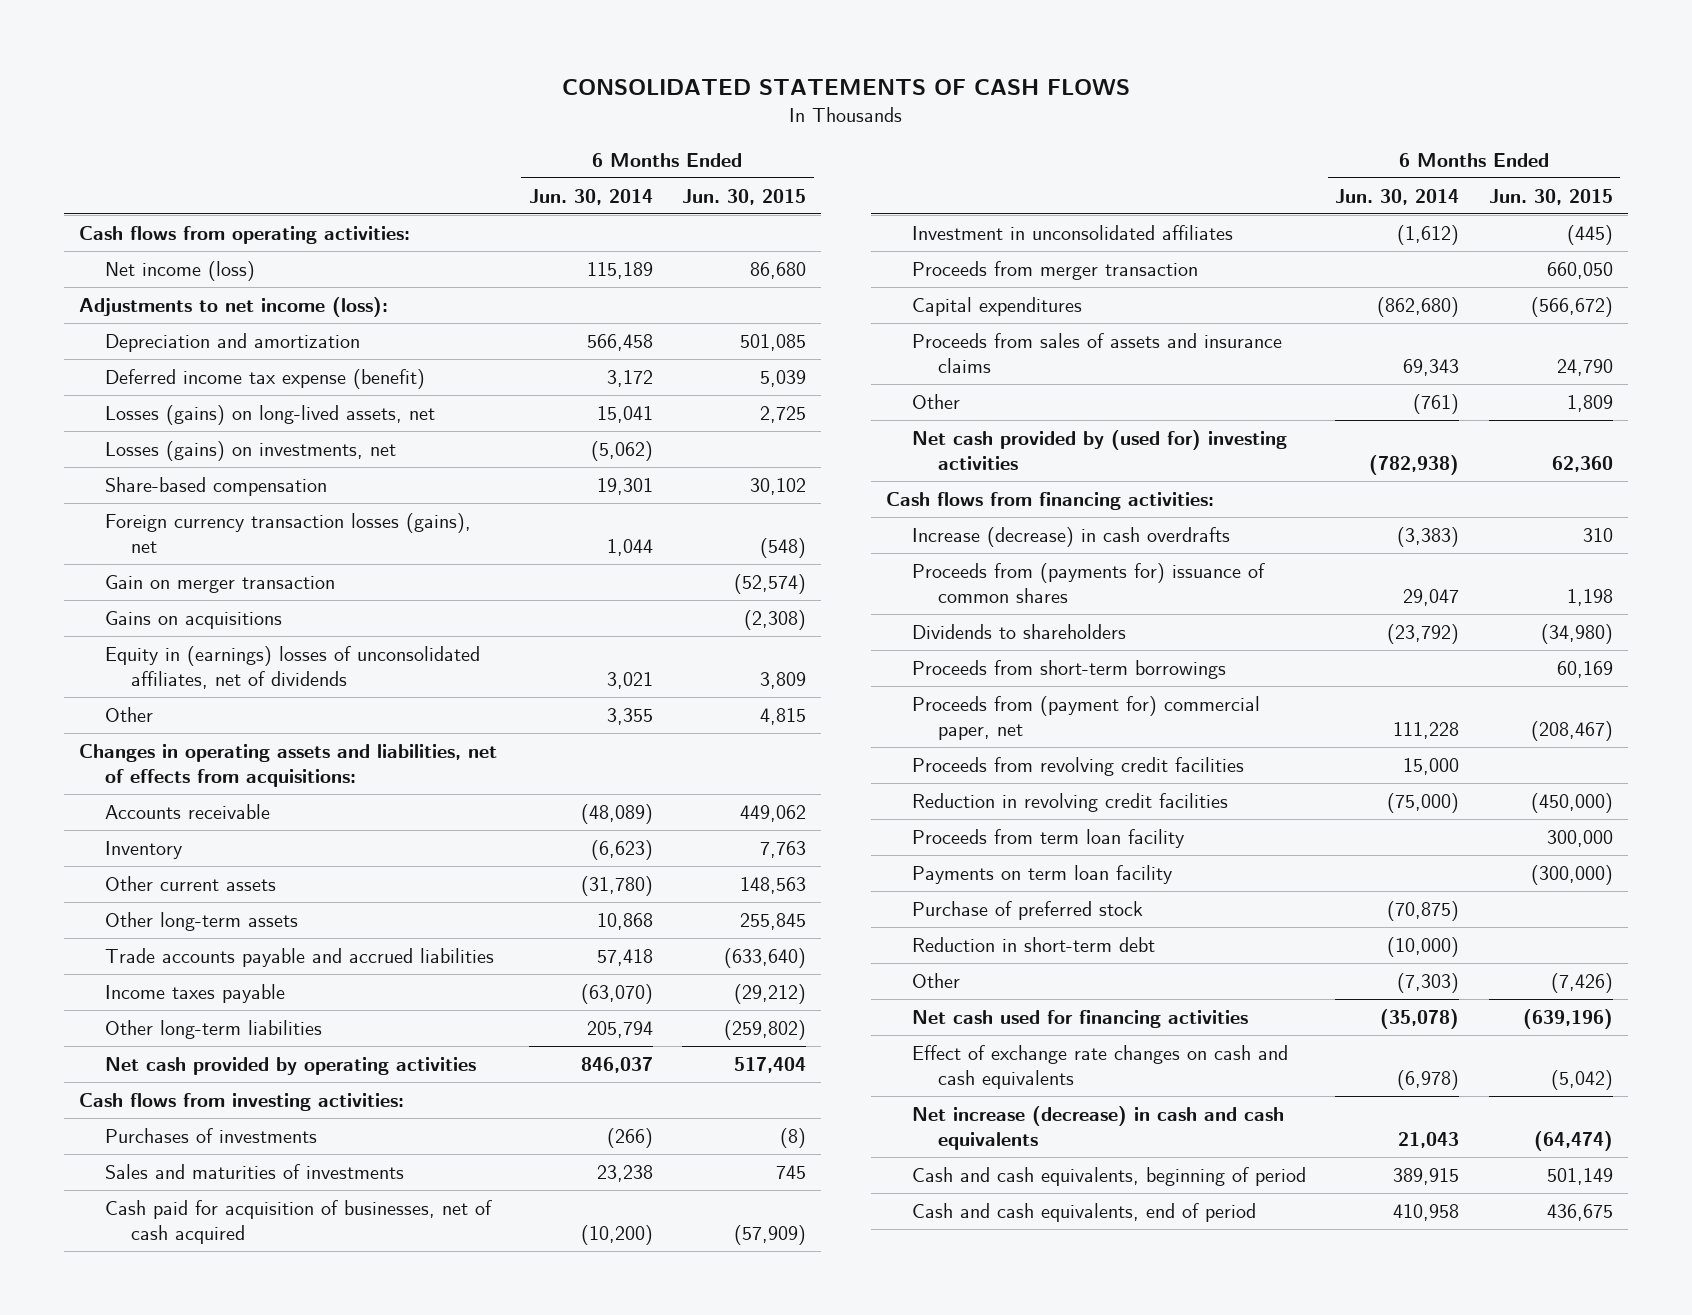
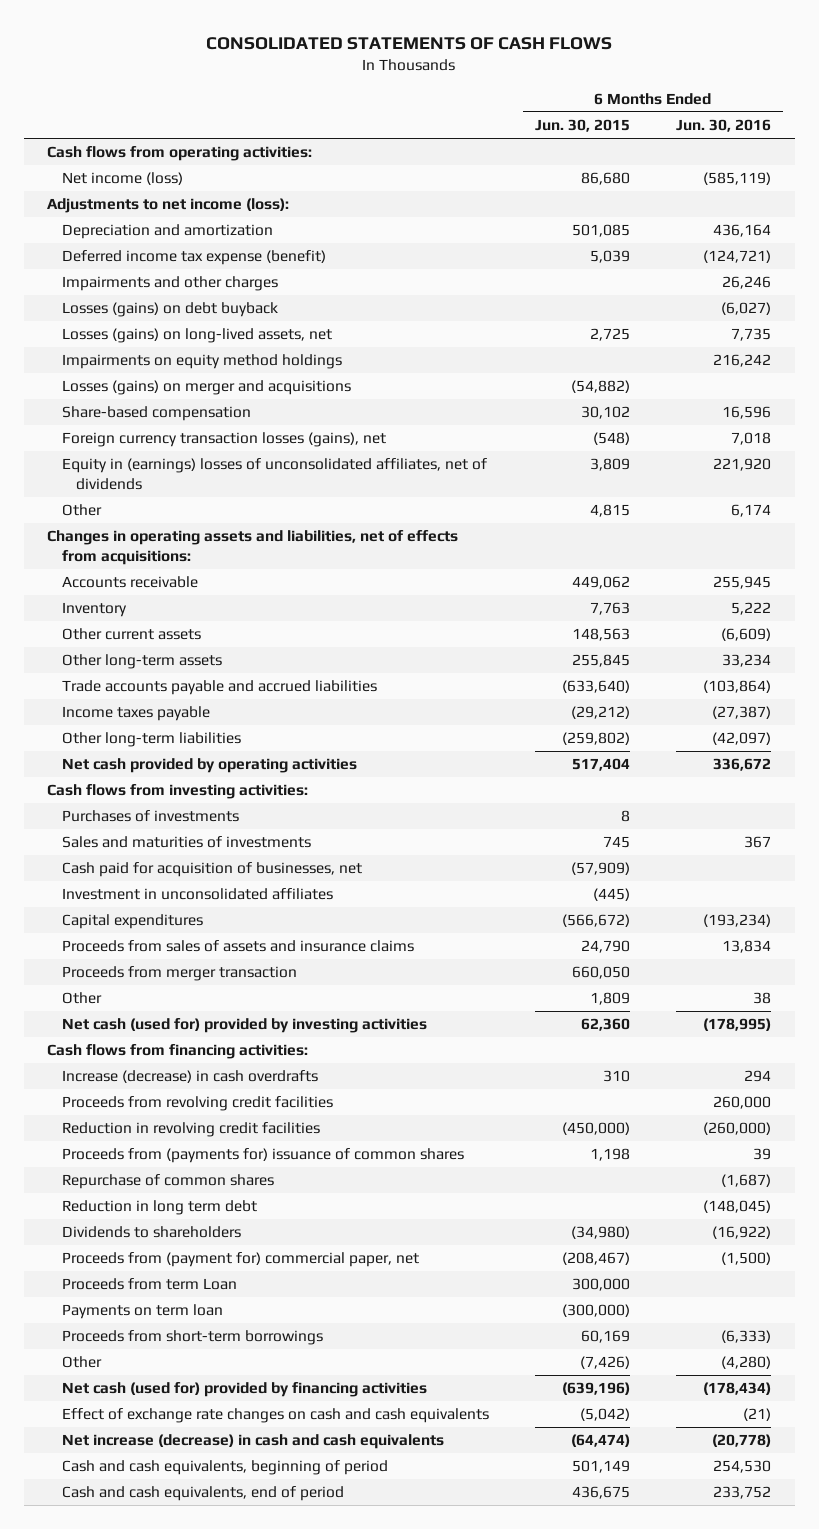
[528,188,653,205] Jun. 30, 2014 -> none
none -> [676,118,772,132] Jun. 30, 2016
none -> [61,276,278,292] Impairments and other charges
none -> [61,302,278,318] Losses (gains) on debt buyback
[104,440,396,461] Losses (gains) on investments, net -> none
none -> [61,354,342,370] Impairments on equity method holdings
none -> [61,380,351,396] Losses (gains) on merger and acquisitions
[104,574,335,593] Gain on merger transaction -> none
[104,610,282,629] Gains on acquisitions -> none
[780,1127,807,1148] (8) -> [620,810,630,823] 8
[104,1199,492,1244] Cash paid for acquisition of businesses, net of cash acquired -> [61,862,362,878] Cash paid for acquisition of businesses, net
[911,260,1198,280] Proceeds from merger transaction -> [61,966,297,982] Proceeds from merger transaction
[911,429,1287,470] Net cash provided by (used for) investing activities -> [61,1018,427,1034] Net cash (used for) provided by investing activities
[911,756,1244,776] Proceeds from revolving credit facilities -> [61,1096,333,1112] Proceeds from revolving credit facilities
[911,792,1228,812] Reduction in revolving credit facilities -> [61,1122,320,1138] Reduction in revolving credit facilities
none -> [61,1174,274,1190] Repurchase of common shares
none -> [61,1200,257,1216] Reduction in long term debt
[911,900,1143,920] Purchase of preferred stock -> none
[911,936,1155,952] Reduction in short-term debt -> none
[911,828,1184,848] Proceeds from term loan facility -> [61,1278,237,1291] Proceeds from term Loan
[911,864,1172,884] Payments on term loan facility -> [61,1304,223,1320] Payments on term loan
[911,659,1226,679] Proceeds from short-term borrowings -> [61,1330,323,1346] Proceeds from short-term borrowings
[911,1009,1248,1028] Net cash used for financing activities -> [61,1382,427,1398] Net cash (used for) provided by financing activities

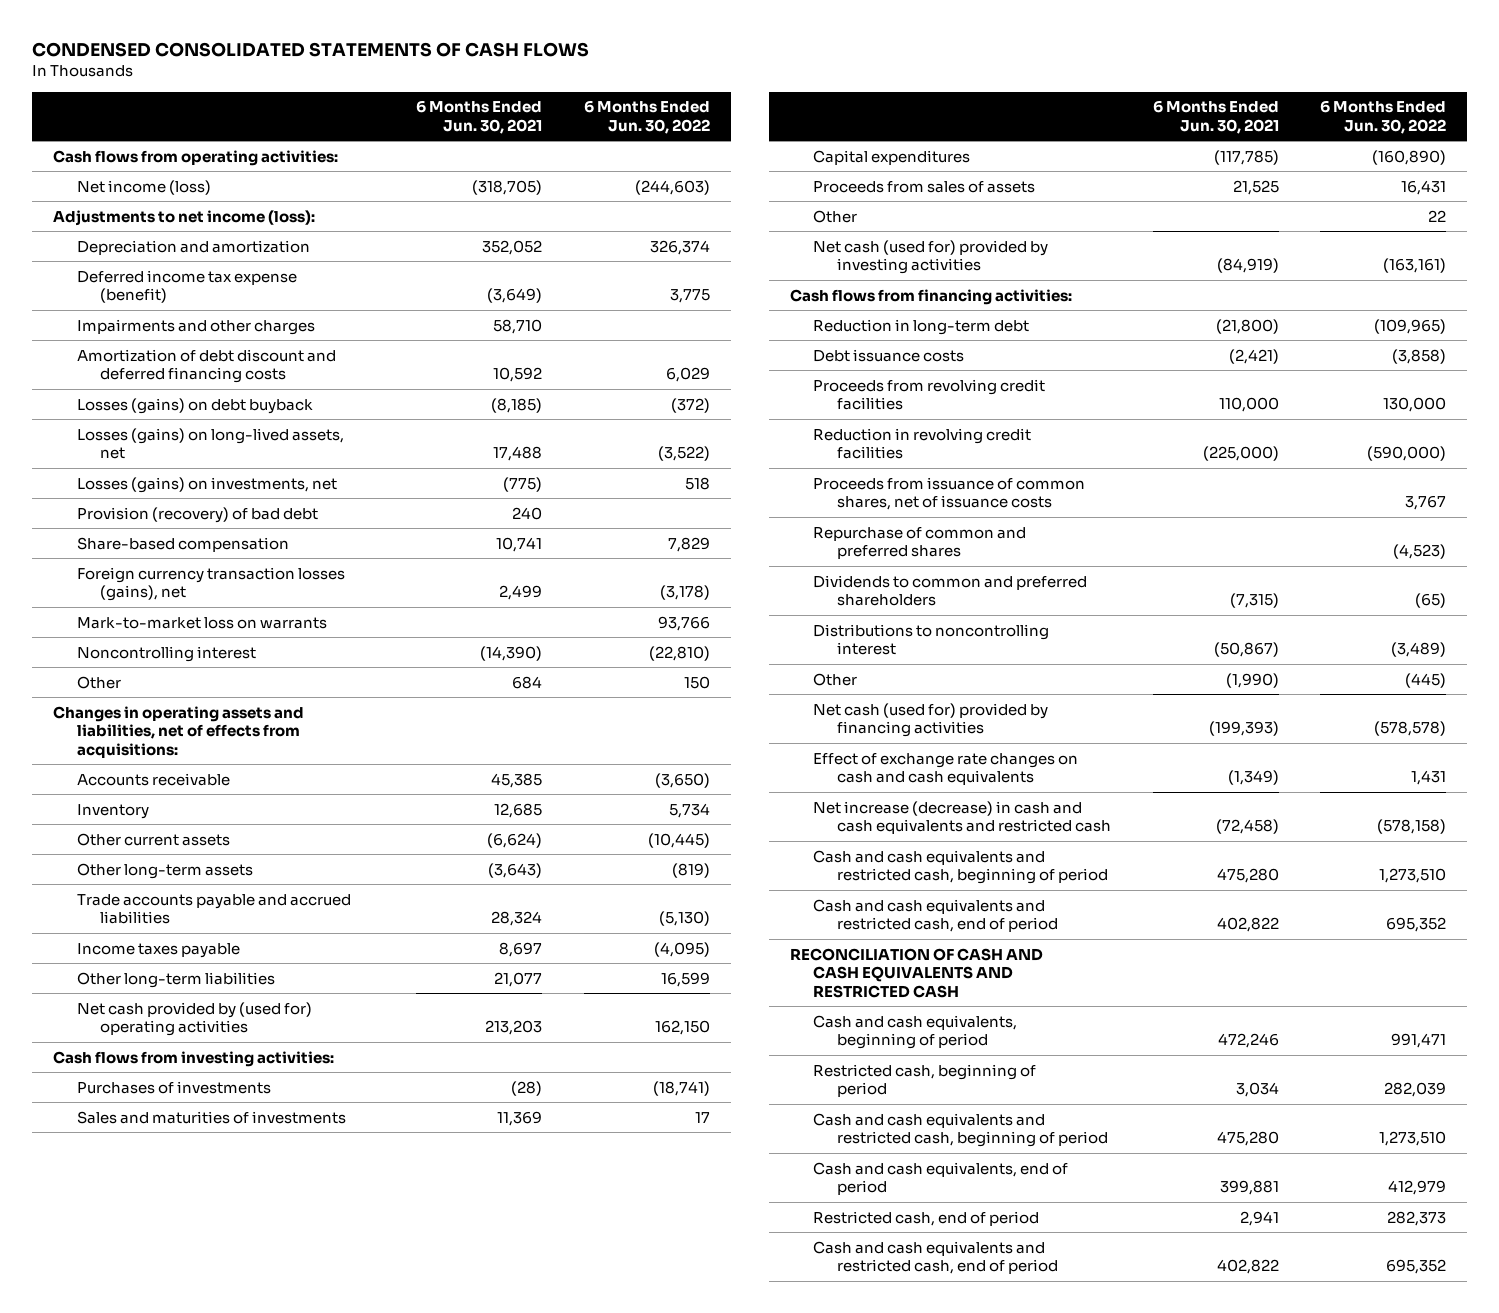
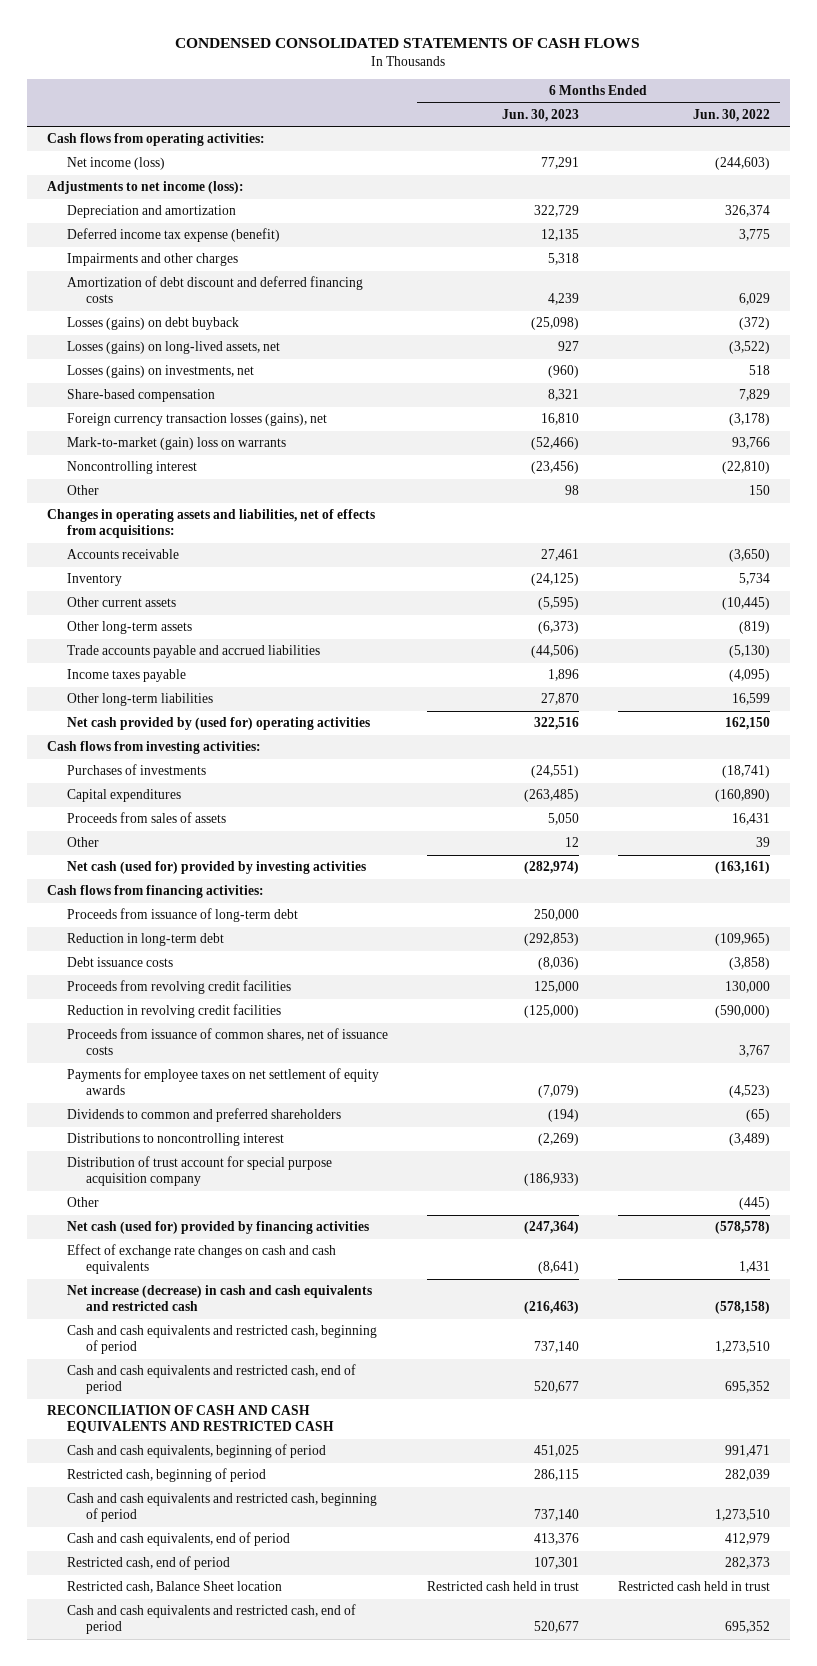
[416,100,543,134] 6 Months Ended Jun. 30, 2021 -> none
none -> [501,108,579,122] Jun. 30, 2023
[76,506,318,523] Provision (recovery) of bad debt -> none
[76,616,327,629] Mark-to-market loss on warrants -> [66,437,286,451] Mark-to-market (gain) loss on warrants
[76,1110,346,1124] Sales and maturities of investments -> none
[1428,209,1447,222] 22 -> [756,837,771,848] 39
none -> [66,908,298,923] Proceeds from issuance of long-term debt
[813,526,1027,560] Repurchase of common and preferred shares -> [66,1068,379,1096] Payments for employee taxes on net settlement of equity awards
none -> [66,1156,332,1187] Distribution of trust account for special purpose acquisition company
none -> [66,1581,282,1594] Restricted cash, Balance Sheet location

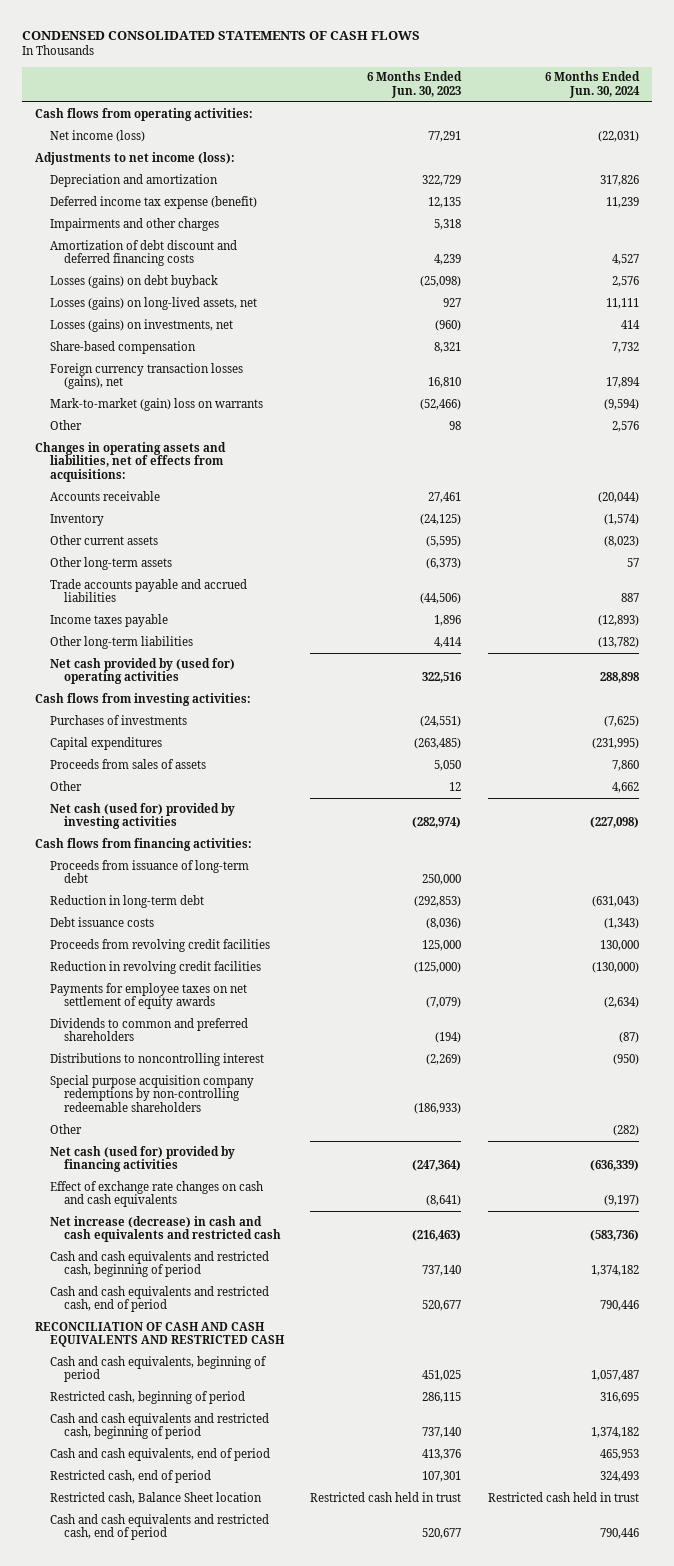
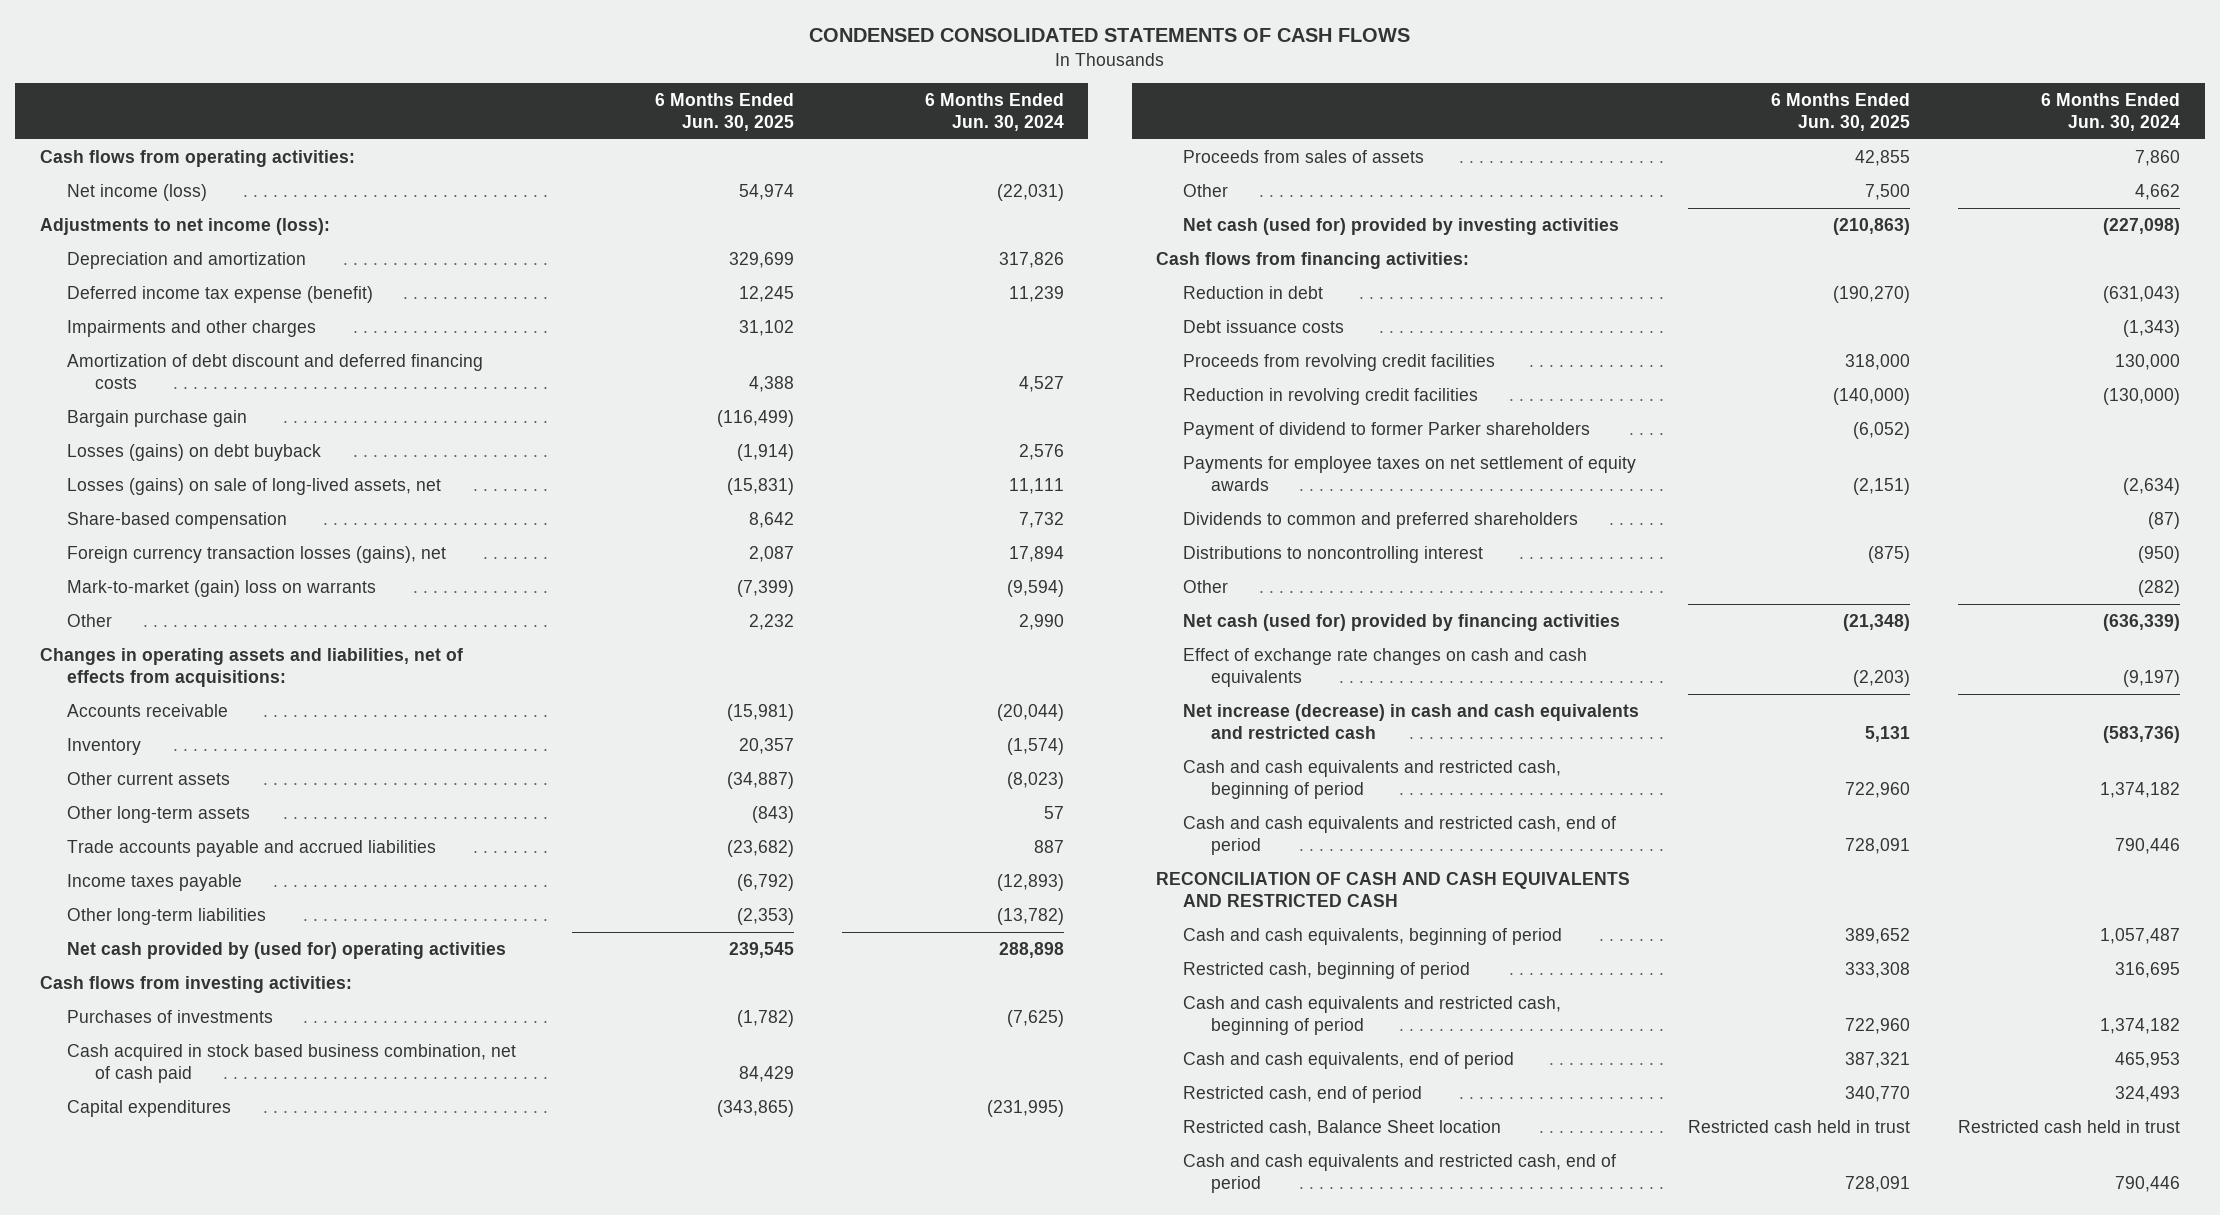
[367,71,463,98] 6 Months Ended Jun. 30, 2023 -> none
none -> [654,92,794,131] 6 Months Ended Jun. 30, 2025
none -> [67,409,248,427] Bargain purchase gain
[49,318,233,332] Losses (gains) on investments, net -> none
[49,296,257,310] Losses (gains) on long-lived assets, net -> [67,477,442,495] Losses (gains) on sale of long-lived assets, net
[611,420,639,432] 2,576 -> [1019,613,1065,630] 2,990
none -> [67,1043,517,1083] Cash acquired in stock based business combination, net of cash paid
[49,859,249,884] Proceeds from issuance of long-term debt -> none
[49,894,204,908] Reduction in long-term debt -> [1183,285,1324,299] Reduction in debt
none -> [1183,421,1591,439] Payment of dividend to former Parker shareholders
[49,1074,254,1112] Special purpose acquisition company redemptions by non-controlling redeemable shareholders -> none

